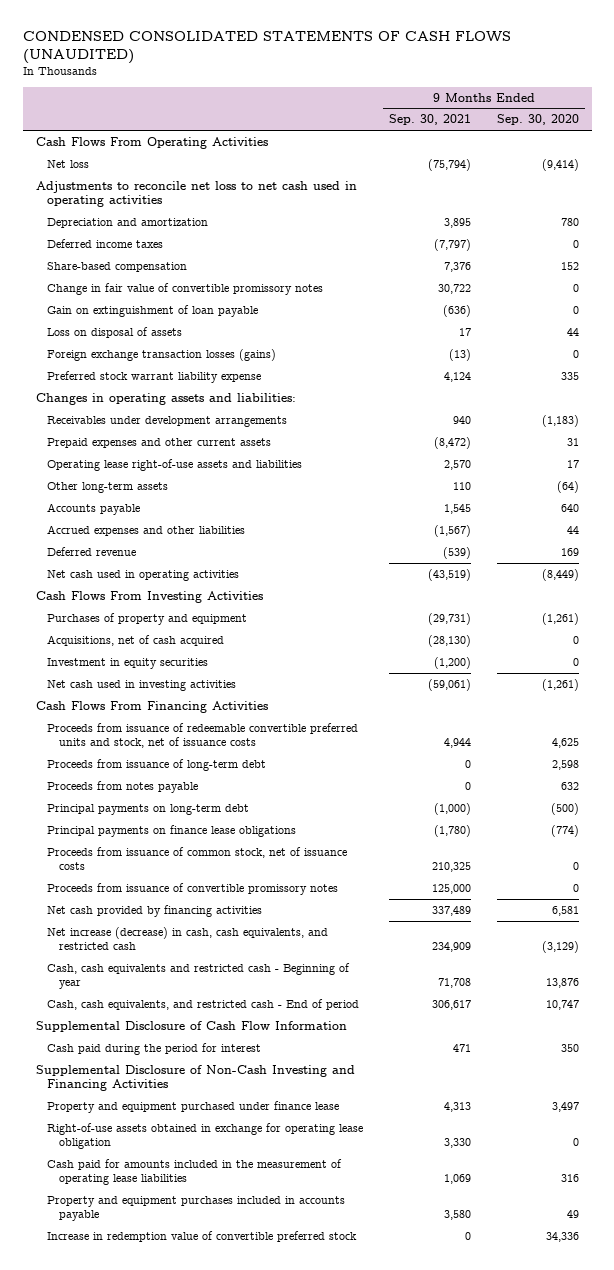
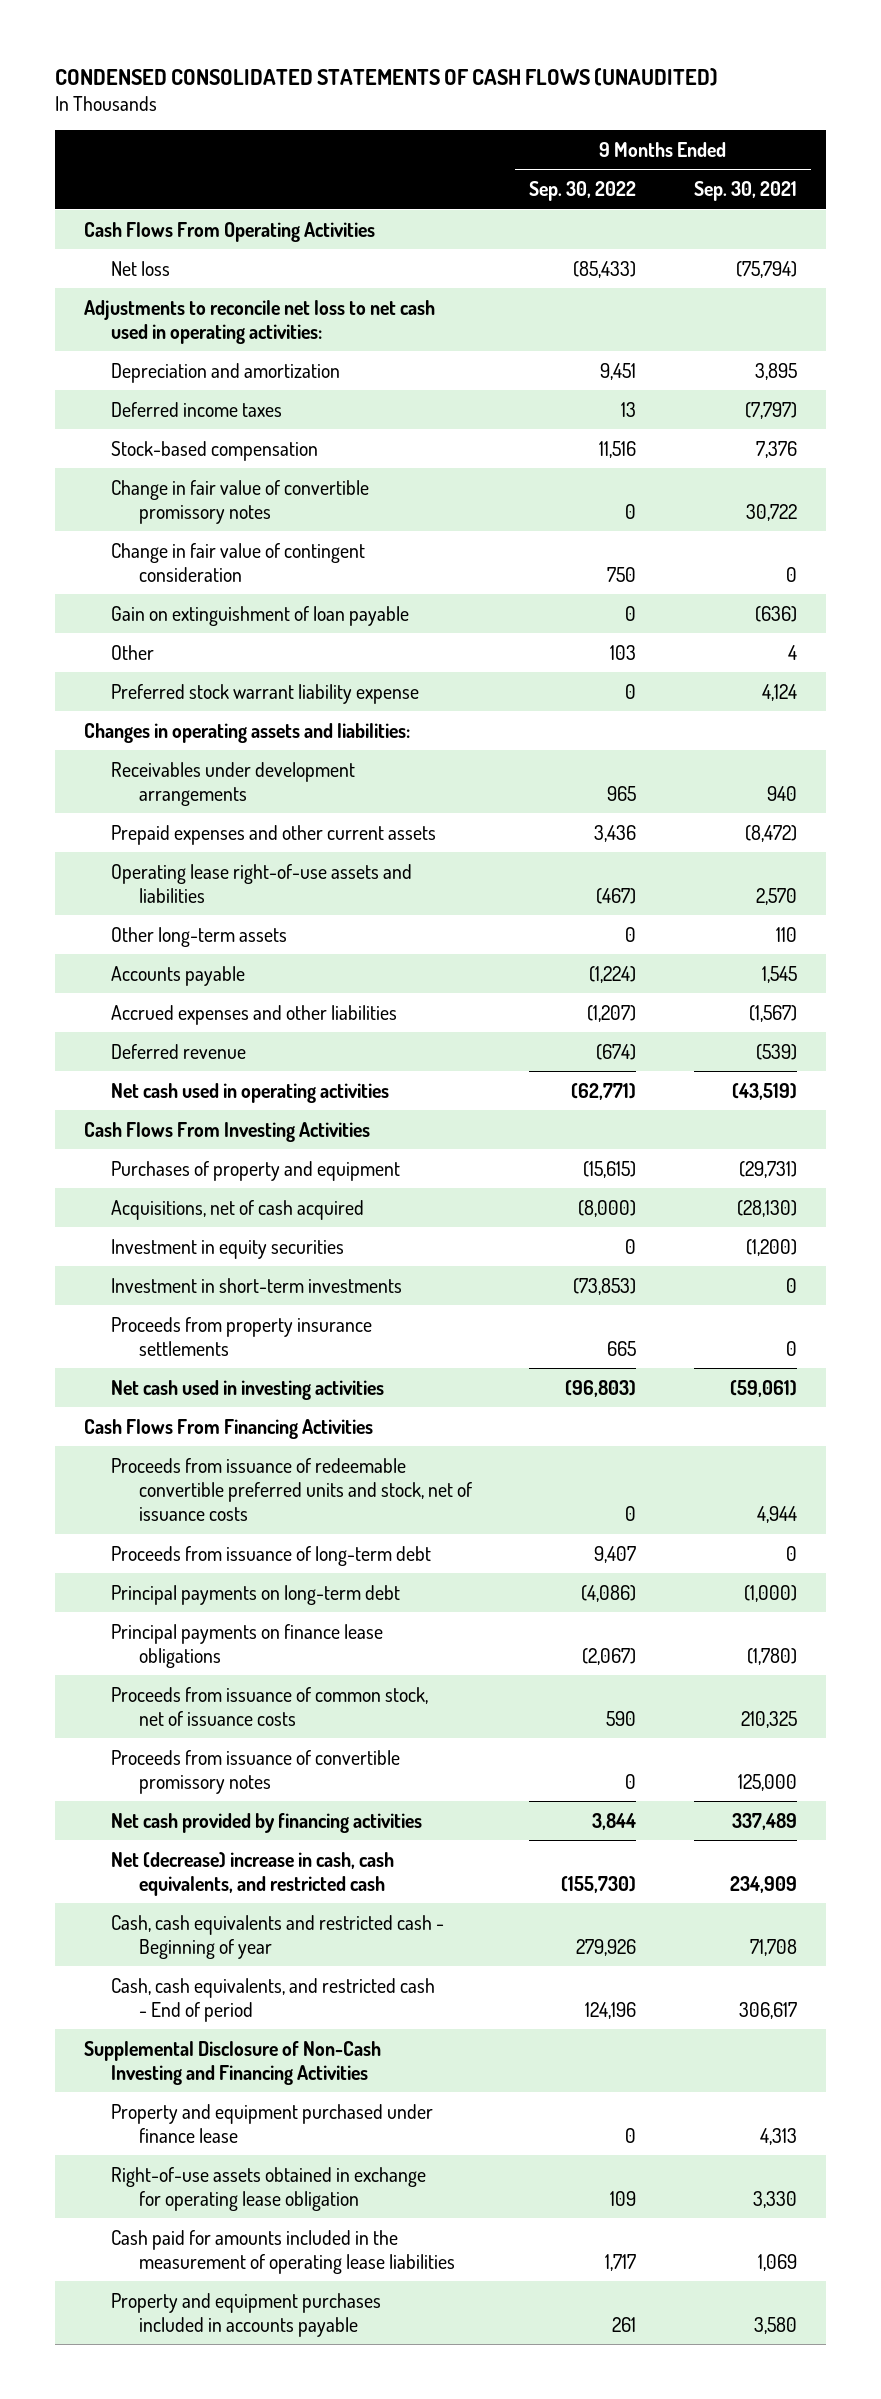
[496,114,579,126] Sep. 30, 2020 -> none
none -> [529,181,637,202] Sep. 30, 2022
[35,180,357,208] Adjustments to reconcile net loss to net cash used in operating activities -> [84,299,436,344] Adjustments to reconcile net loss to net cash used in operating activities:
[47,261,188,272] Share-based compensation -> [111,440,319,461] Stock-based compensation
none -> [111,542,366,582] Change in fair value of contingent consideration
[47,326,183,338] Loss on disposal of assets -> none
[47,348,277,361] Foreign exchange transaction losses (gains) -> none
none -> [111,644,155,660] Other
none -> [111,1277,403,1293] Investment in short-term investments
none -> [111,1316,373,1356] Proceeds from property insurance settlements
[47,780,199,793] Proceeds from notes payable -> none
[47,926,329,951] Net increase (decrease) in cash, cash equivalents, and restricted cash -> [111,1851,395,1896] Net (decrease) increase in cash, cash equivalents, and restricted cash
[35,1020,347,1032] Supplemental Disclosure of Cash Flow Information -> none
[47,1042,262,1055] Cash paid during the period for interest -> none
[47,1230,358,1242] Increase in redemption value of convertible preferred stock -> none

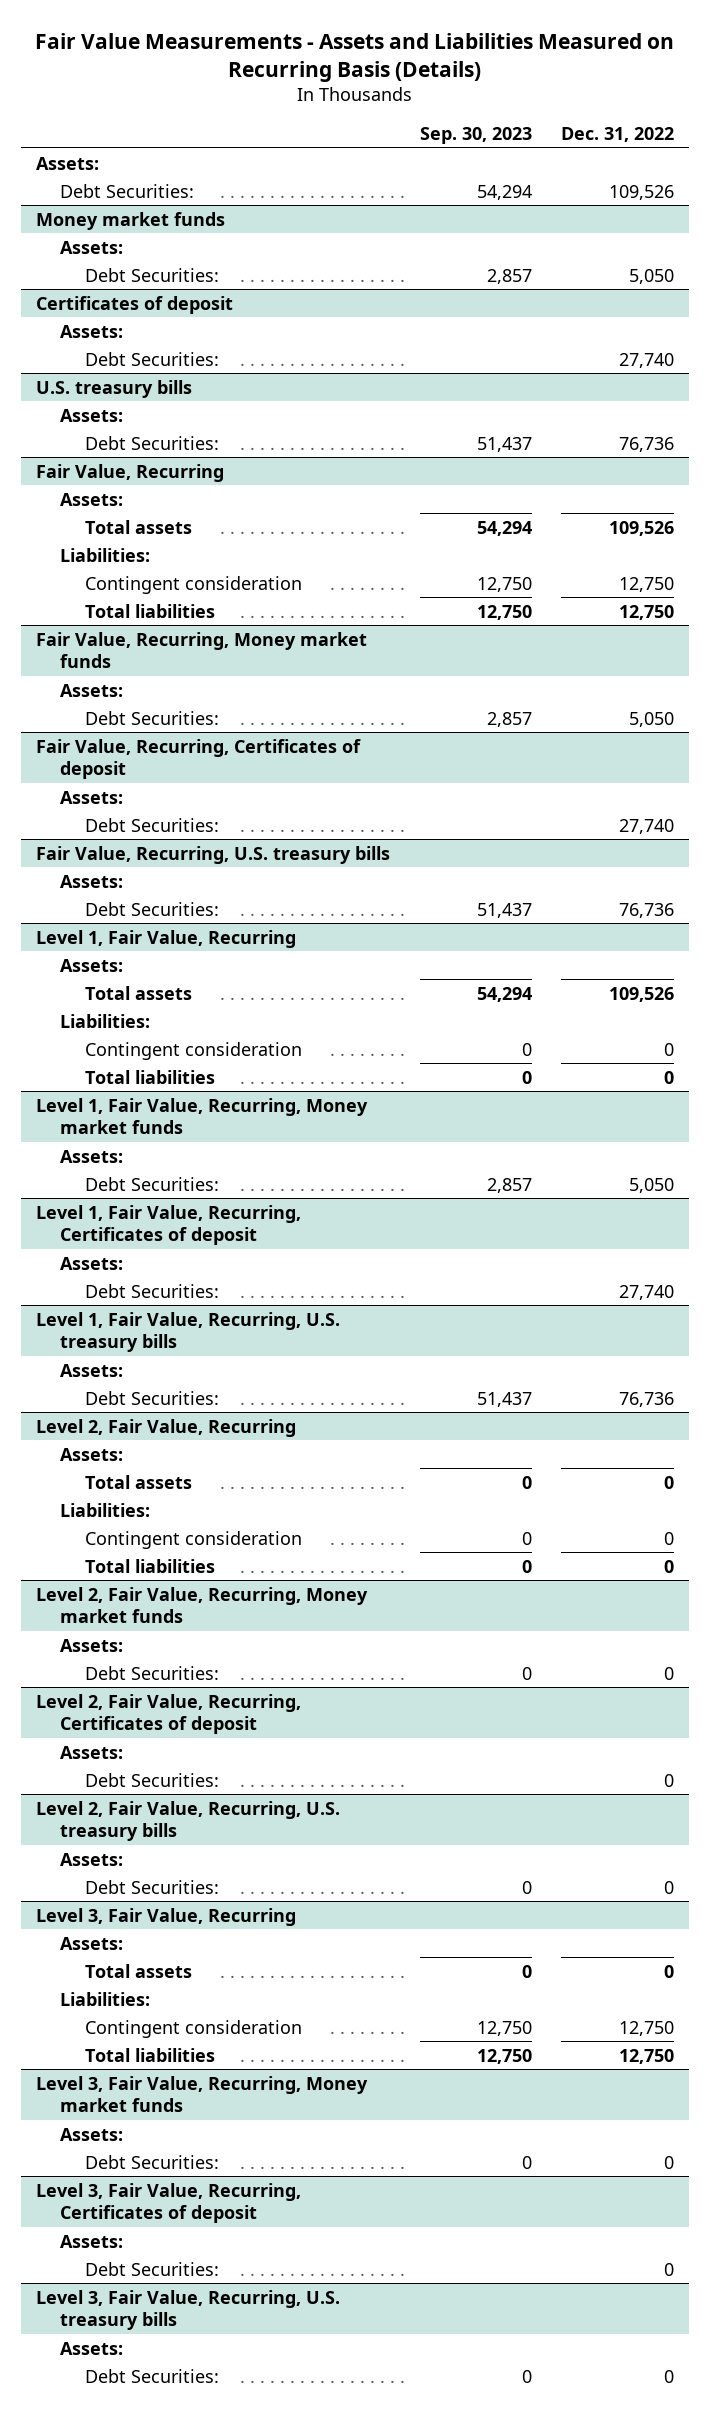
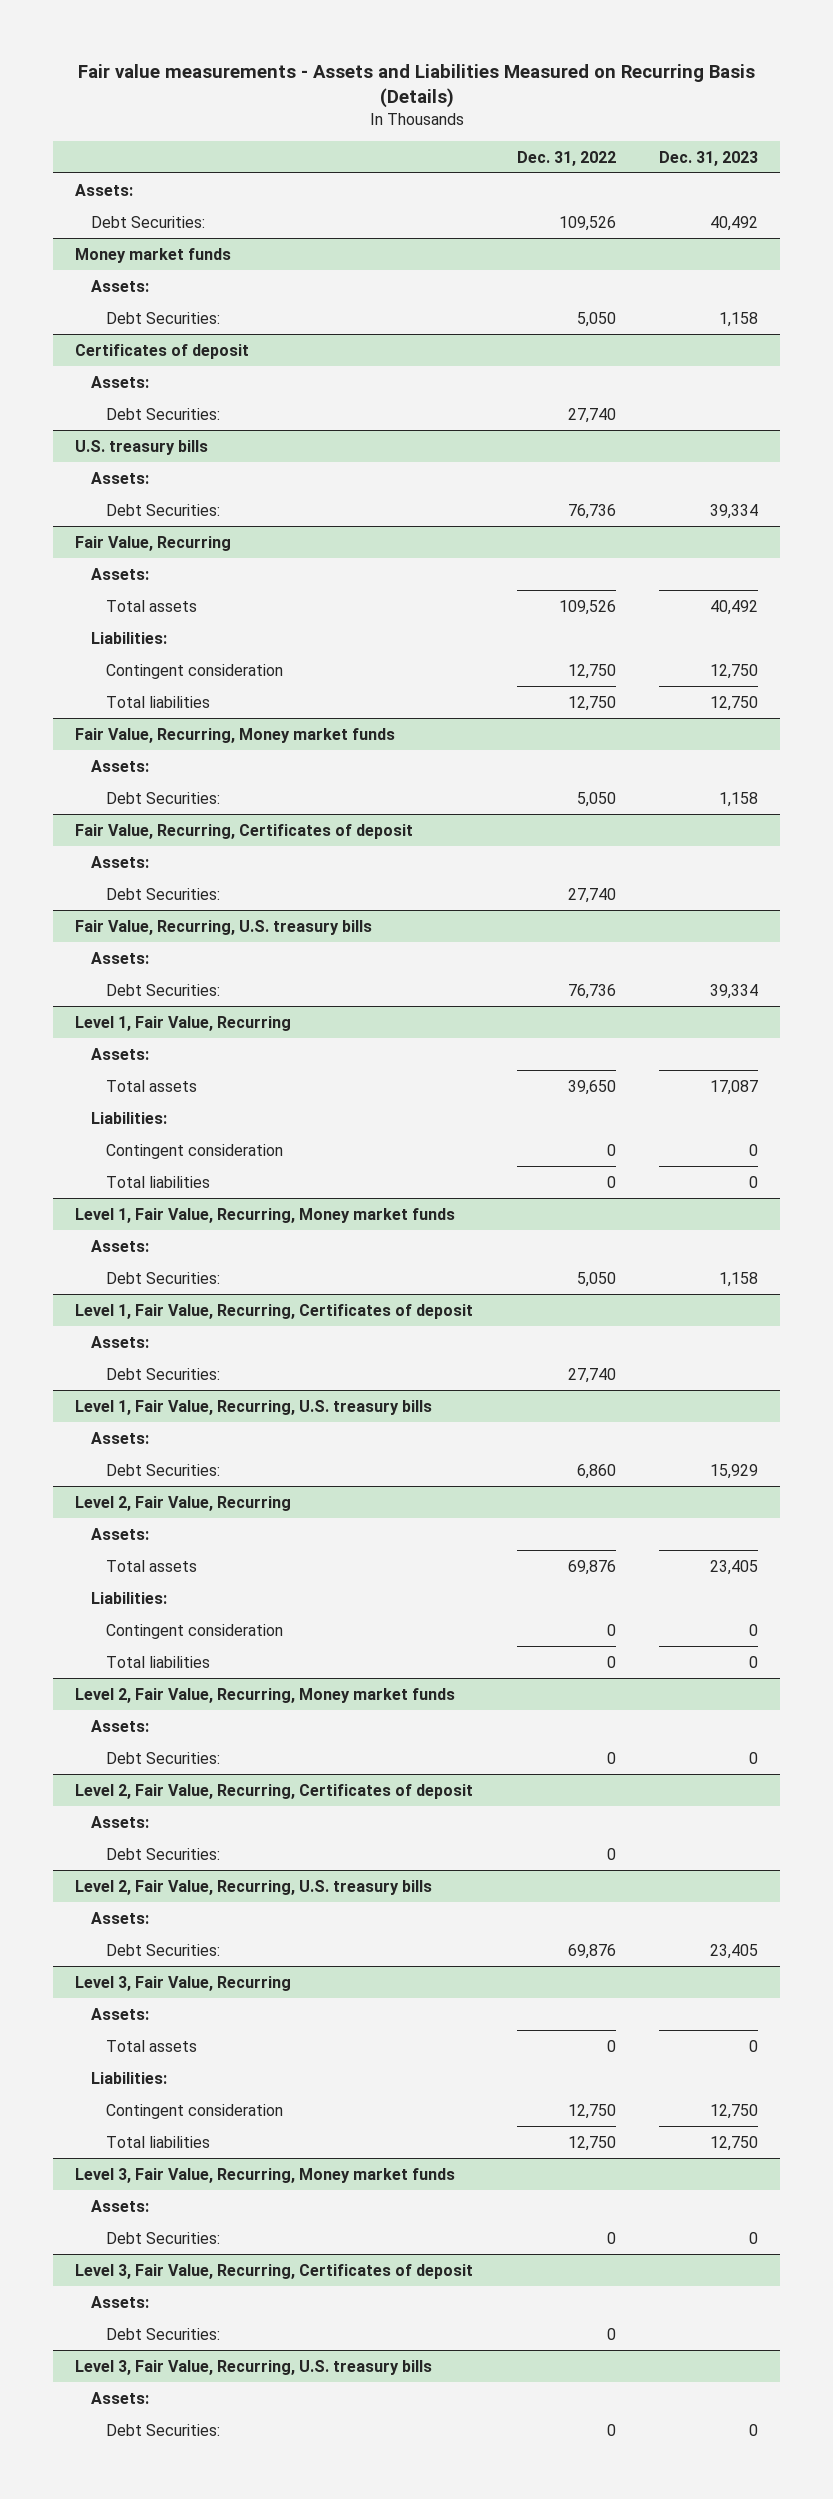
[35,32,675,82] Fair Value Measurements - Assets and Liabilities Measured on Recurring Basis (Details) -> [77,64,755,109] Fair value measurements - Assets and Liabilities Measured on Recurring Basis (Details)
[419,126,532,144] Sep. 30, 2023 -> none
none -> [659,150,759,166] Dec. 31, 2023
[609,986,675,1002] 109,526 -> [567,1079,616,1095] 39,650
[619,1391,675,1407] 76,736 -> [576,1463,616,1479] 6,860
[664,1475,675,1489] 0 -> [567,1559,616,1575] 69,876
[664,1880,675,1894] 0 -> [567,1943,616,1959] 69,876

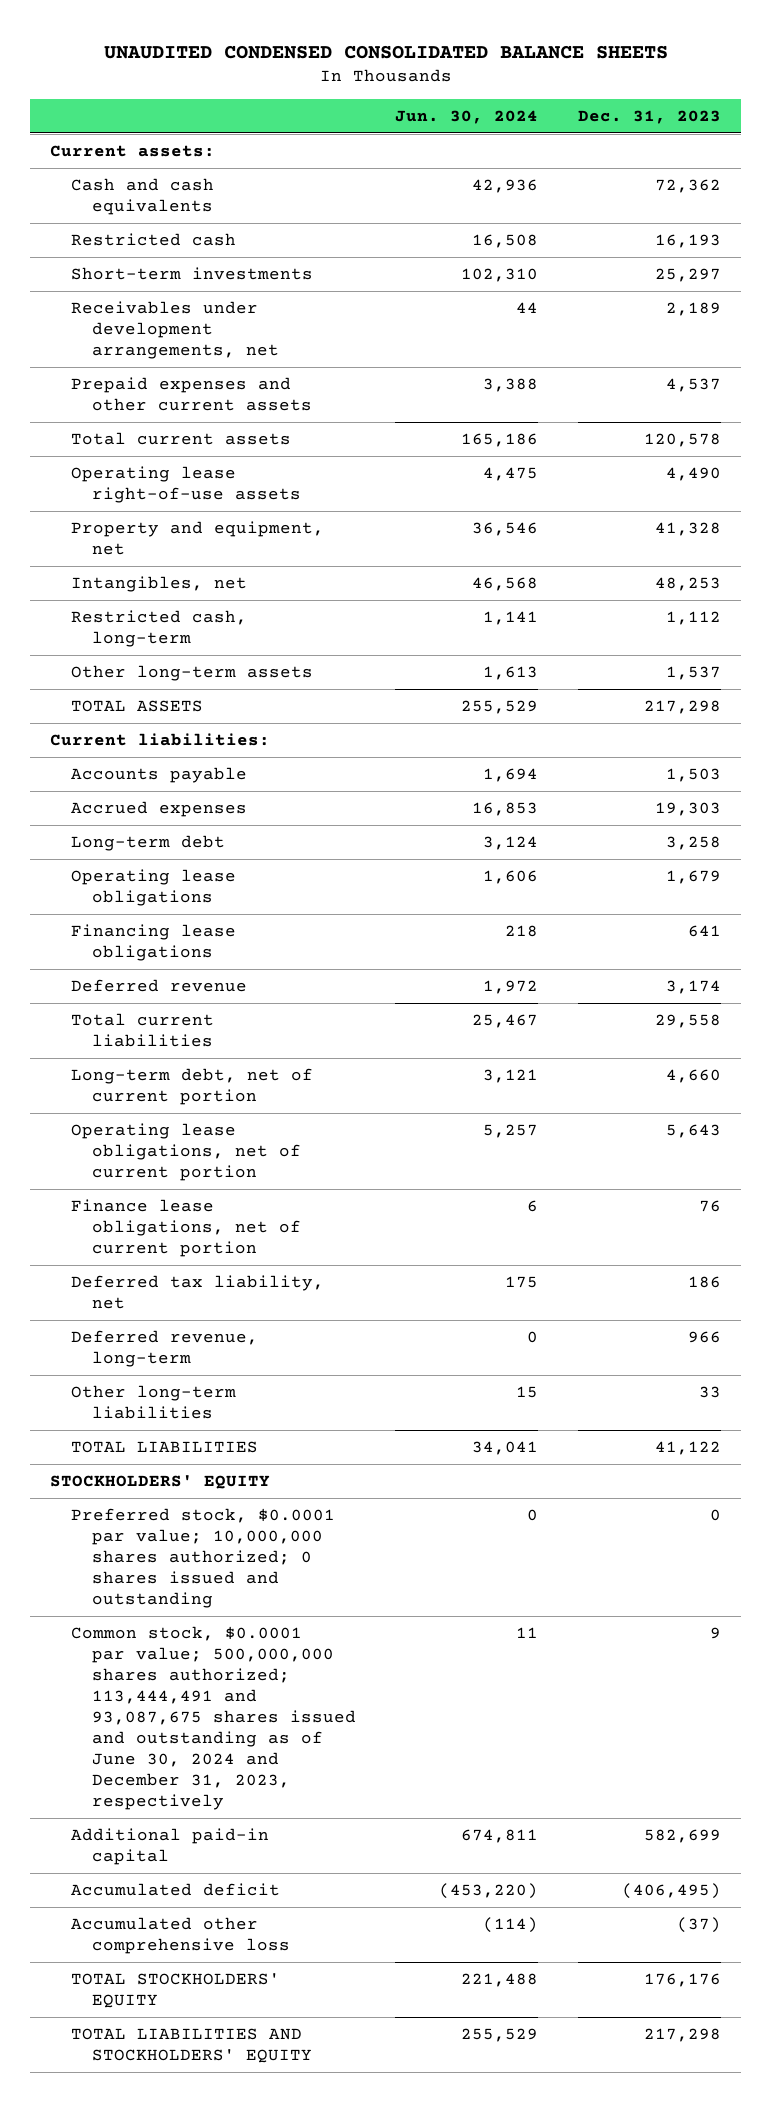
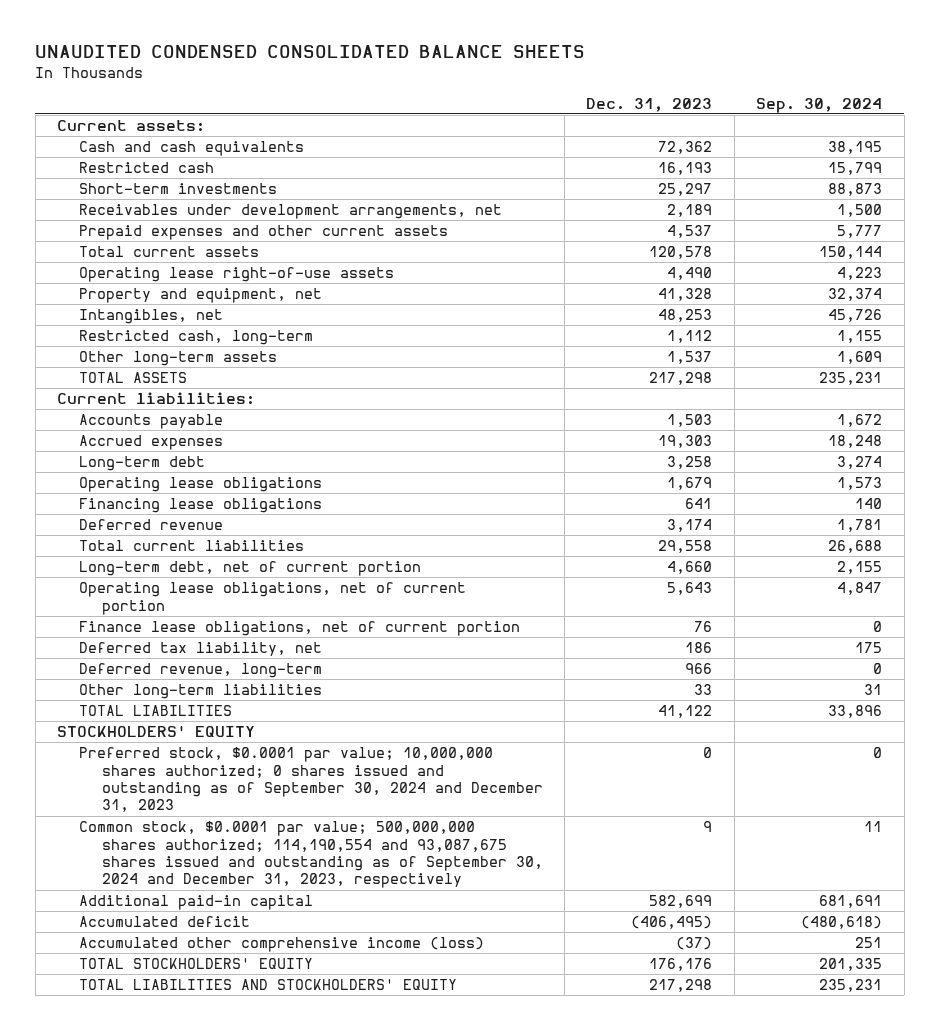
[395,110,539,125] Jun. 30, 2024 -> none
none -> [756,97,883,113] Sep. 30, 2024
[70,1507,335,1609] Preferred stock, $0.0001 par value; 10,000,000 shares authorized; 0 shares issued and outstanding -> [79,747,543,813] Preferred stock, $0.0001 par value; 10,000,000 shares authorized; 0 shares issued and outstanding as of September 30, 2024 and December 31, 2023
[70,1625,356,1811] Common stock, $0.0001 par value; 500,000,000 shares authorized; 113,444,491 and 93,087,675 shares issued and outstanding as of June 30, 2024 and December 31, 2023, respectively -> [79,821,543,889] Common stock, $0.0001 par value; 500,000,000 shares authorized; 114,190,554 and 93,087,675 shares issued and outstanding as of September 30, 2024 and December 31, 2023, respectively
[70,1916,290,1955] Accumulated other comprehensive loss -> [79,937,485,953] Accumulated other comprehensive income (loss)

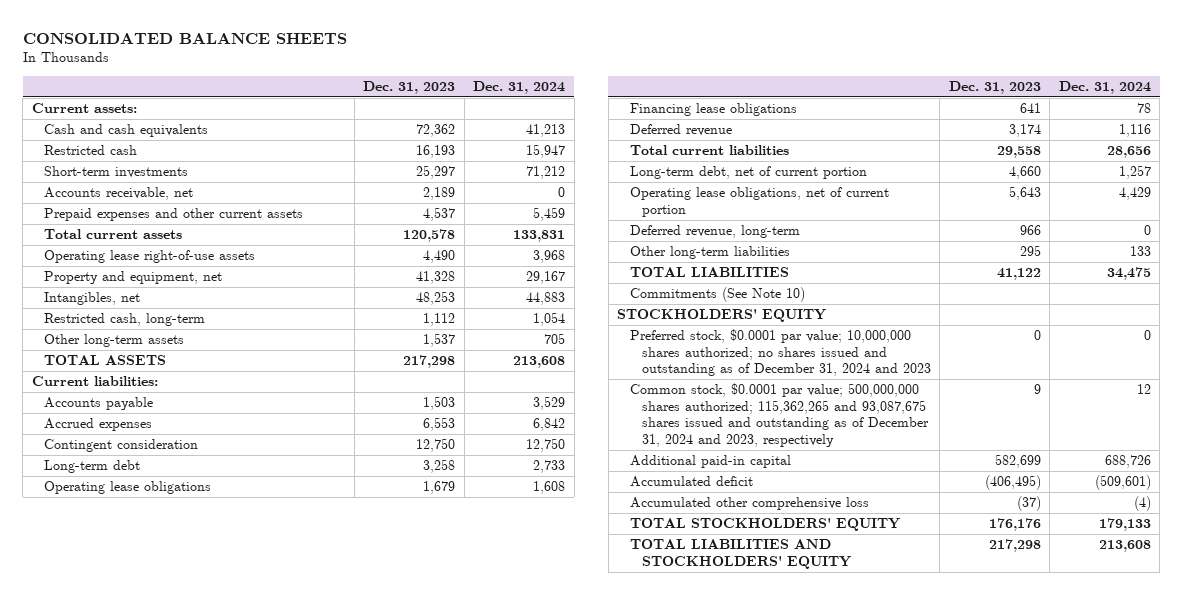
[35,45,586,59] UNAUDITED CONDENSED CONSOLIDATED BALANCE SHEETS -> [22,32,347,44] CONSOLIDATED BALANCE SHEETS
[756,97,883,113] Sep. 30, 2024 -> none
none -> [473,80,566,94] Dec. 31, 2024
[79,204,503,220] Receivables under development arrangements, net -> [44,187,194,201] Accounts receivable, net
[658,435,713,449] 19,303 -> [423,417,456,432] 6,553
none -> [44,439,199,453] Contingent consideration
[79,621,521,637] Finance lease obligations, net of current portion -> none
[79,642,323,657] Deferred tax liability, net -> none
[694,684,713,696] 33 -> [1019,245,1041,257] 295
none -> [629,287,805,303] Commitments (See Note 10)
[79,747,543,813] Preferred stock, $0.0001 par value; 10,000,000 shares authorized; 0 shares issued and outstanding as of September 30, 2024 and December 31, 2023 -> [629,329,931,377] Preferred stock, $0.0001 par value; 10,000,000 shares authorized; no shares issued and outstanding as of December 31, 2024 and 2023
[79,821,543,889] Common stock, $0.0001 par value; 500,000,000 shares authorized; 114,190,554 and 93,087,675 shares issued and outstanding as of September 30, 2024 and December 31, 2023, respectively -> [629,383,929,447] Common stock, $0.0001 par value; 500,000,000 shares authorized; 115,362,265 and 93,087,675 shares issued and outstanding as of December 31, 2024 and 2023, respectively
[79,937,485,953] Accumulated other comprehensive income (loss) -> [629,497,869,511] Accumulated other comprehensive loss

